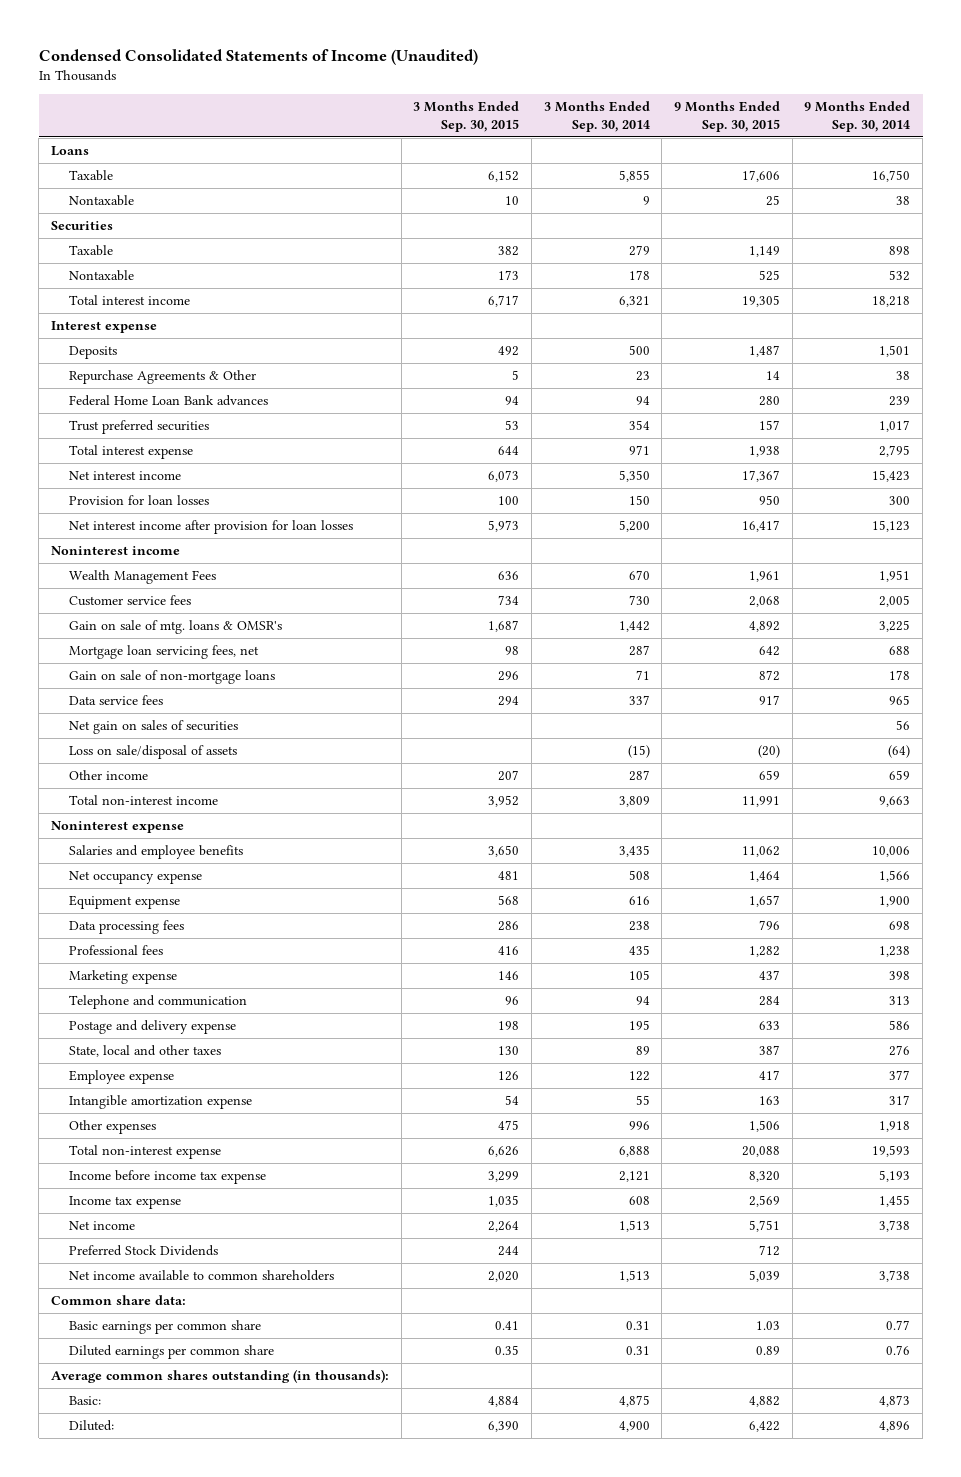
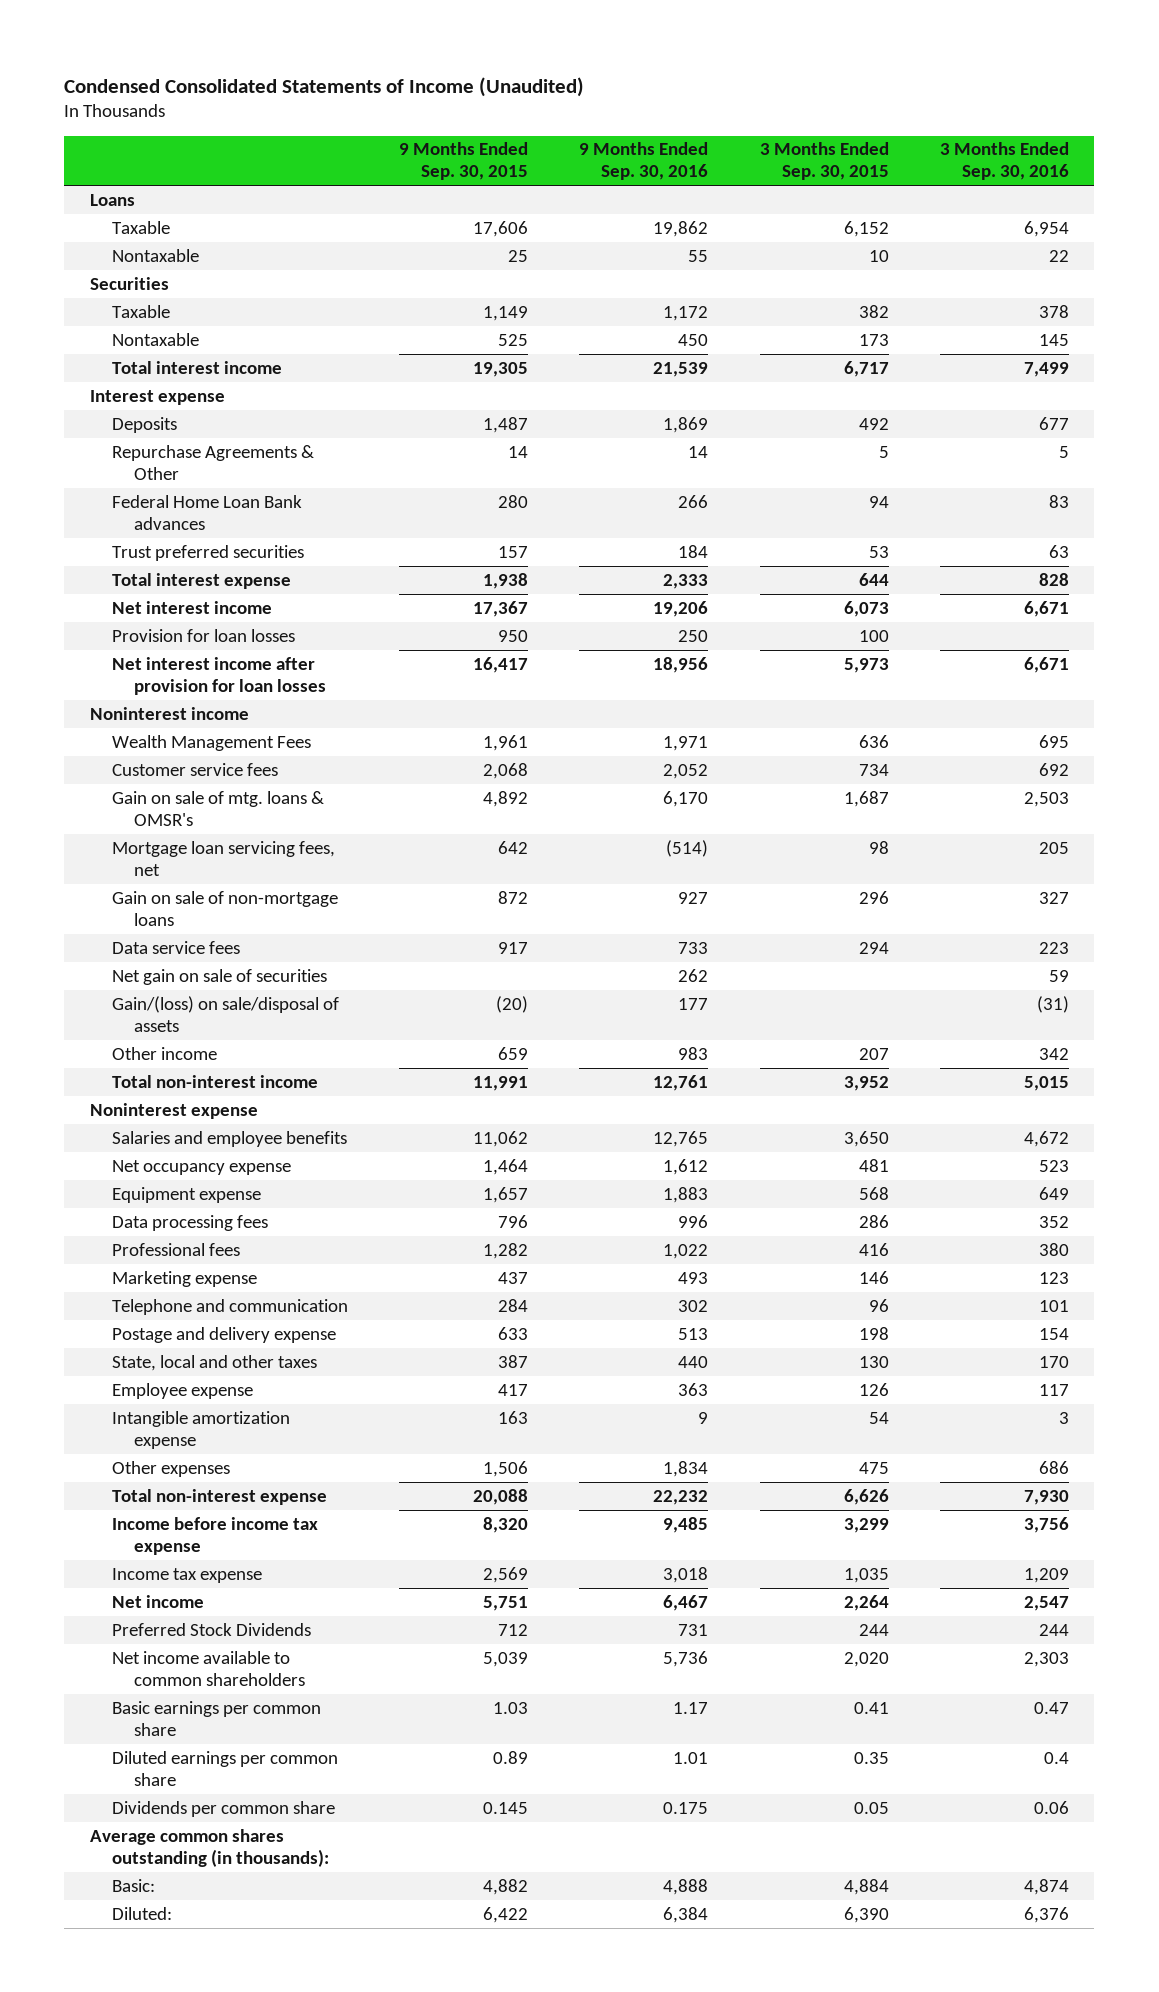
[543,100,650,132] 3 Months Ended Sep. 30, 2014 -> none
[804,100,911,132] 9 Months Ended Sep. 30, 2014 -> none
none -> [579,142,709,181] 9 Months Ended Sep. 30, 2016
none -> [939,142,1069,181] 3 Months Ended Sep. 30, 2016
[69,719,239,734] Net gain on sales of securities -> [111,968,327,985] Net gain on sale of securities
[69,744,238,759] Loss on sale/disposal of assets -> [111,995,339,1032] Gain/(loss) on sale/disposal of assets
[50,1294,186,1305] Common share data: -> none
none -> [111,1800,335,1817] Dividends per common share

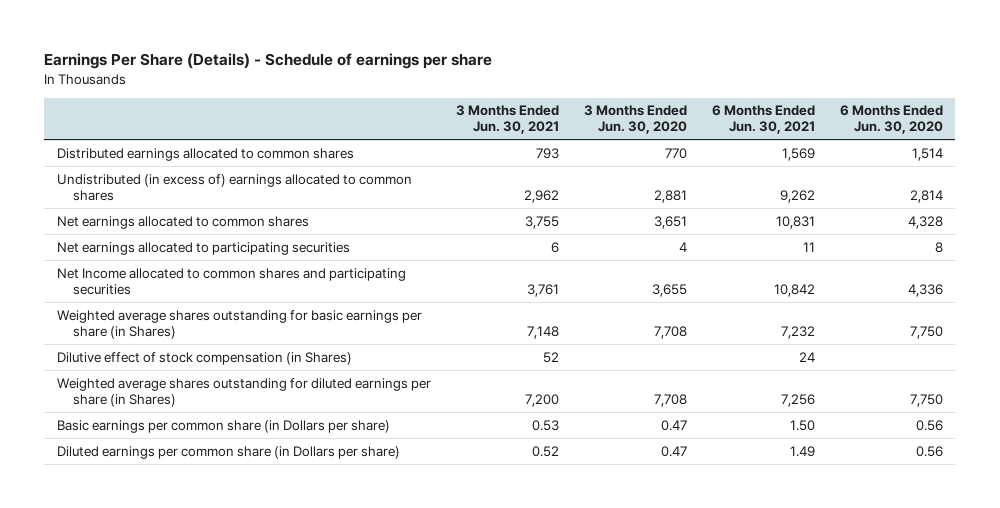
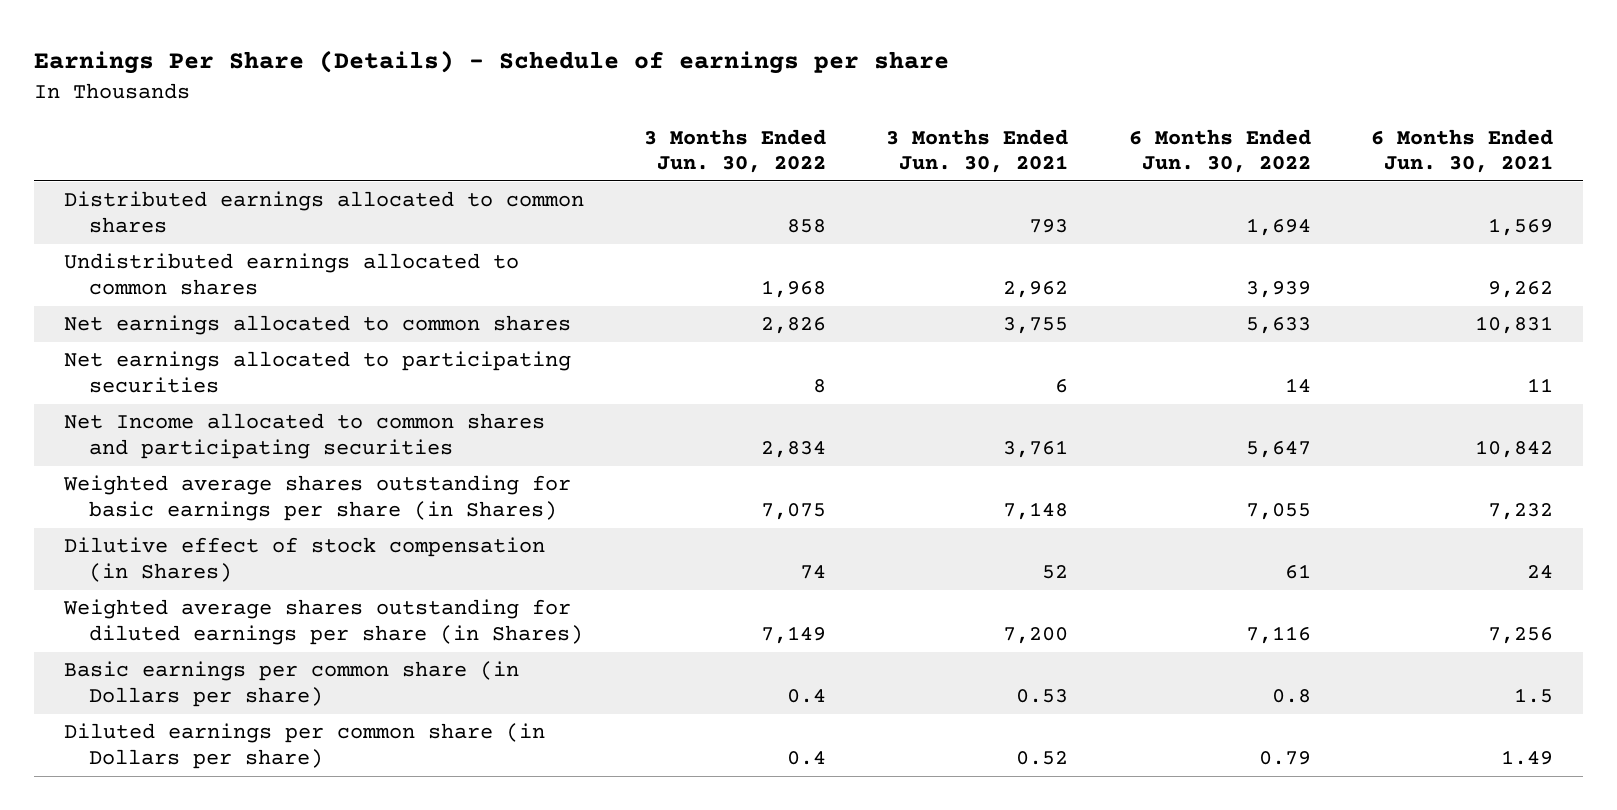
[583,105,687,135] 3 Months Ended Jun. 30, 2020 -> none
[839,105,943,135] 6 Months Ended Jun. 30, 2020 -> none
none -> [644,128,827,174] 3 Months Ended Jun. 30, 2022
none -> [1128,128,1311,174] 6 Months Ended Jun. 30, 2022
[56,173,412,201] Undistributed (in excess of) earnings allocated to common shares -> [64,253,520,295] Undistributed earnings allocated to common shares
[789,419,815,431] 1.50 -> [1513,687,1553,703] 1.5

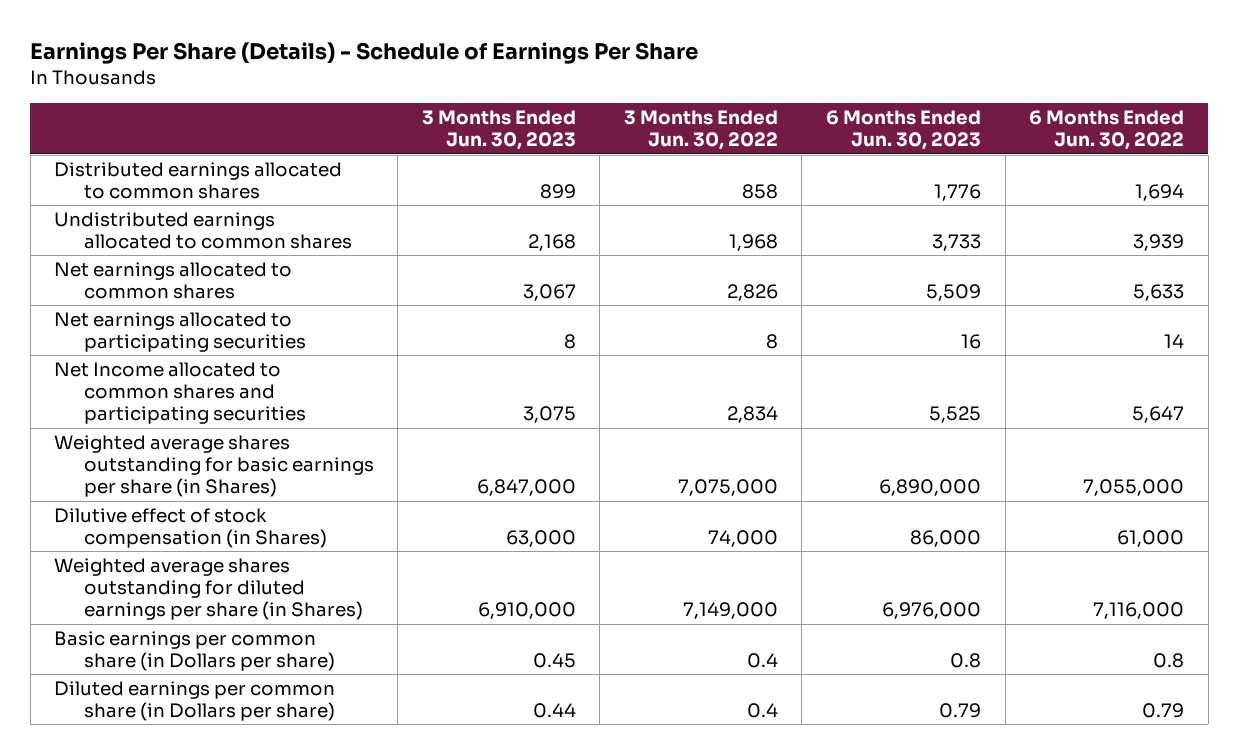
[34,50,950,75] Earnings Per Share (Details) - Schedule of earnings per share -> [30,42,699,65] Earnings Per Share (Details) - Schedule of Earnings Per Share
[886,128,1069,174] 3 Months Ended Jun. 30, 2021 -> none
[1370,128,1553,174] 6 Months Ended Jun. 30, 2021 -> none
none -> [421,110,576,151] 3 Months Ended Jun. 30, 2023
none -> [825,110,981,151] 6 Months Ended Jun. 30, 2023
[761,502,827,520] 7,075 -> [677,479,778,497] 7,075,000
[1245,502,1311,520] 7,055 -> [1083,479,1185,497] 7,055,000
[800,564,827,579] 74 -> [707,530,778,548] 74,000
[1284,563,1311,579] 61 -> [1117,530,1185,548] 61,000
[761,625,827,644] 7,149 -> [682,602,778,620] 7,149,000
[1245,625,1311,644] 7,116 -> [1093,602,1185,620] 7,116,000

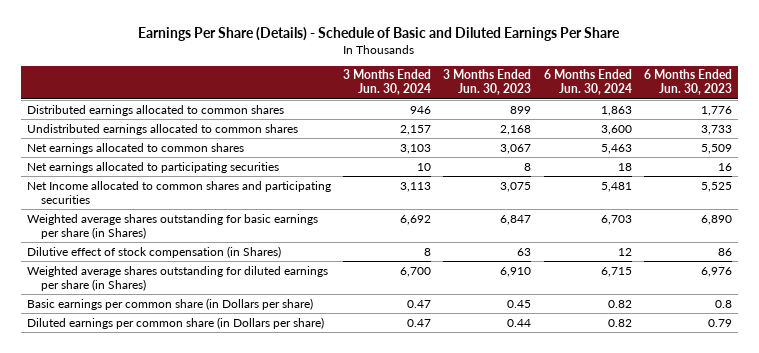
[30,42,699,65] Earnings Per Share (Details) - Schedule of Earnings Per Share -> [138,27,621,42] Earnings Per Share (Details) - Schedule of Basic and Diluted Earnings Per Share
[623,110,778,151] 3 Months Ended Jun. 30, 2022 -> none
[1029,110,1185,151] 6 Months Ended Jun. 30, 2022 -> none
none -> [343,69,432,96] 3 Months Ended Jun. 30, 2024
none -> [543,69,632,96] 6 Months Ended Jun. 30, 2024
[476,479,576,497] 6,847,000 -> [500,214,532,225] 6,847
[878,479,981,497] 6,890,000 -> [701,214,733,225] 6,890
[505,530,576,548] 63,000 -> [517,247,532,256] 63
[909,530,981,548] 86,000 -> [718,247,733,256] 86
[477,602,576,620] 6,910,000 -> [500,266,532,277] 6,910
[881,602,981,620] 6,976,000 -> [701,266,733,277] 6,976

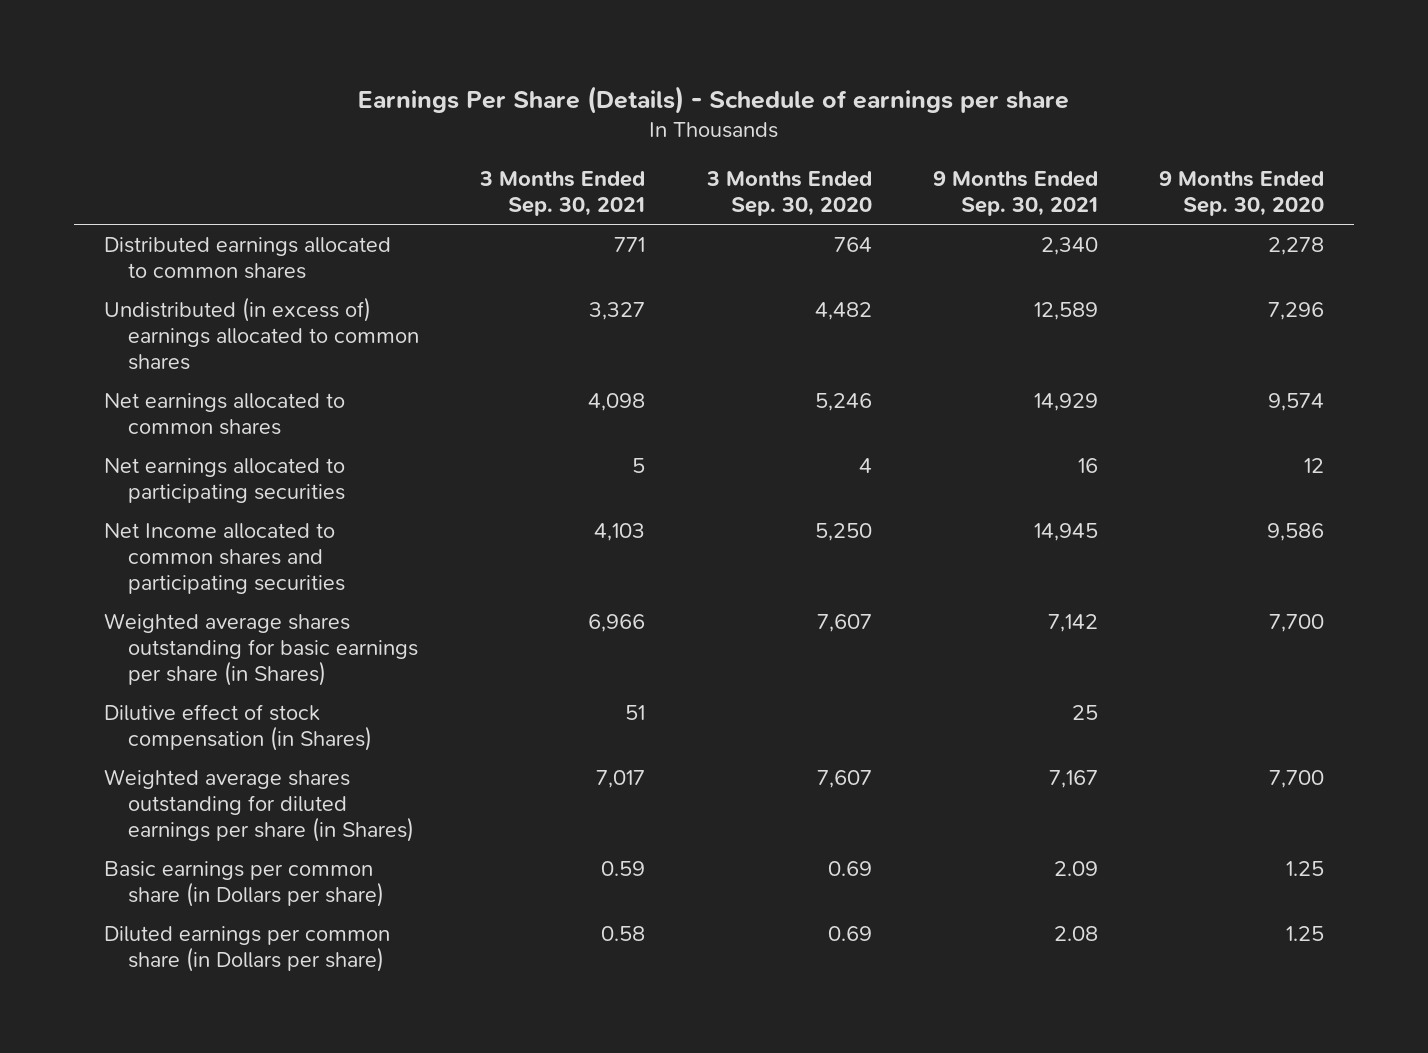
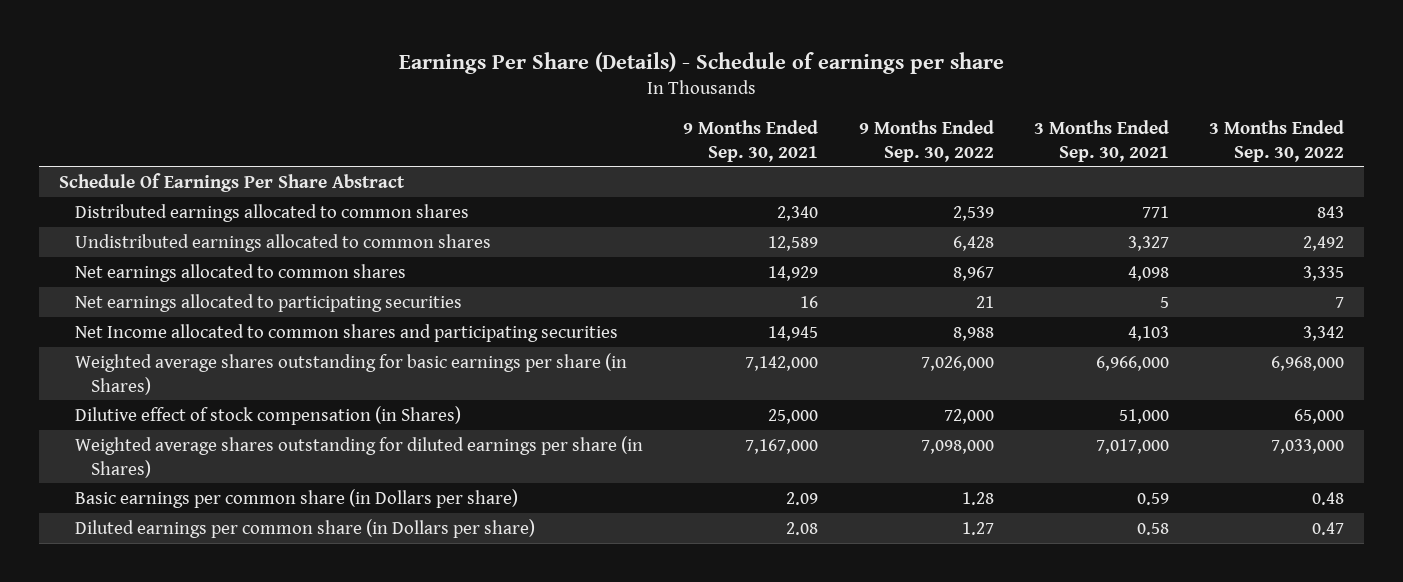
[705,171,872,217] 3 Months Ended Sep. 30, 2020 -> none
[1158,171,1324,217] 9 Months Ended Sep. 30, 2020 -> none
none -> [858,119,994,162] 9 Months Ended Sep. 30, 2022
none -> [1209,119,1345,162] 3 Months Ended Sep. 30, 2022
none -> [59,172,406,192] Schedule Of Earnings Per Share Abstract
[104,296,420,370] Undistributed (in excess of) earnings allocated to common shares -> [75,233,492,252] Undistributed earnings allocated to common shares
[588,613,646,632] 6,966 -> [1095,355,1169,371] 6,966,000
[1047,613,1098,632] 7,142 -> [745,355,819,371] 7,142,000
[625,704,646,720] 51 -> [1118,408,1169,424] 51,000
[1071,704,1098,720] 25 -> [768,408,819,424] 25,000
[596,769,646,788] 7,017 -> [1095,438,1169,454] 7,017,000
[1048,769,1098,788] 7,167 -> [745,438,819,454] 7,167,000

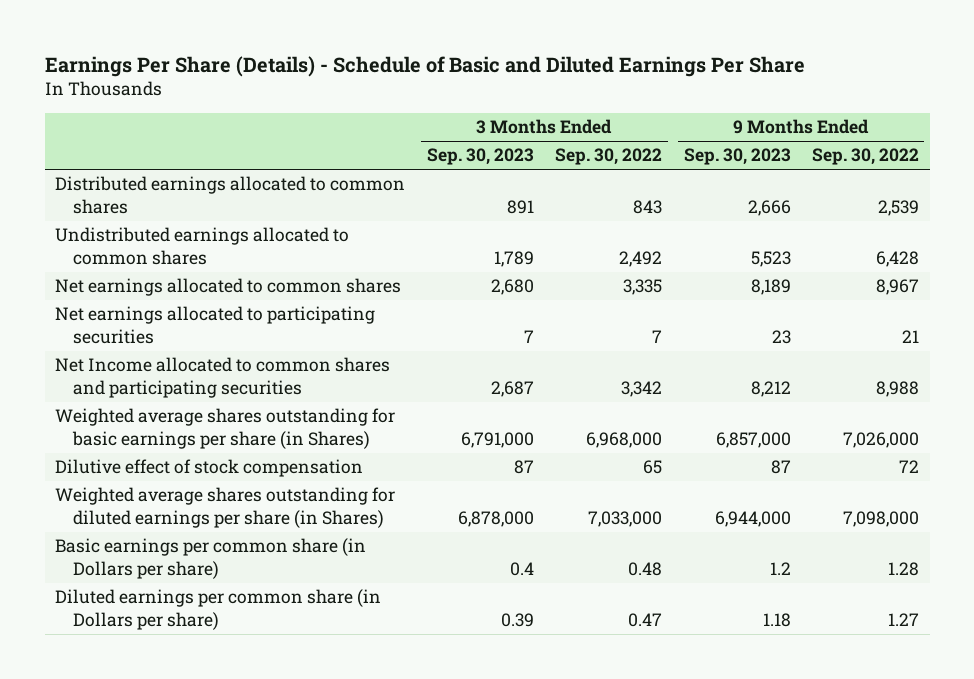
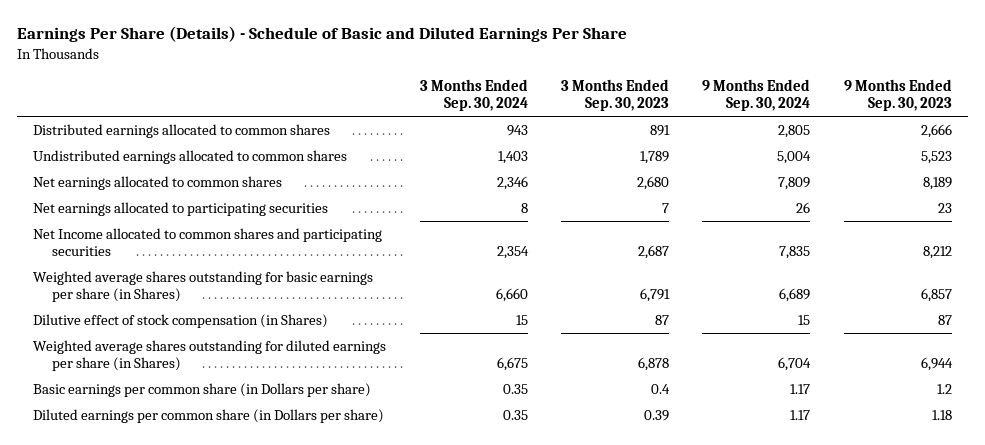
[555,148,663,166] Sep. 30, 2022 -> none
[812,148,920,166] Sep. 30, 2022 -> none
none -> [419,79,528,112] 3 Months Ended Sep. 30, 2024
none -> [702,79,811,112] 9 Months Ended Sep. 30, 2024
[460,431,534,448] 6,791,000 -> [639,287,670,302] 6,791
[715,431,791,448] 6,857,000 -> [920,287,952,302] 6,857
[55,459,364,478] Dilutive effect of stock compensation -> [33,313,329,328] Dilutive effect of stock compensation (in Shares)
[457,510,534,527] 6,878,000 -> [637,356,669,371] 6,878
[714,510,791,527] 6,944,000 -> [920,356,953,371] 6,944

